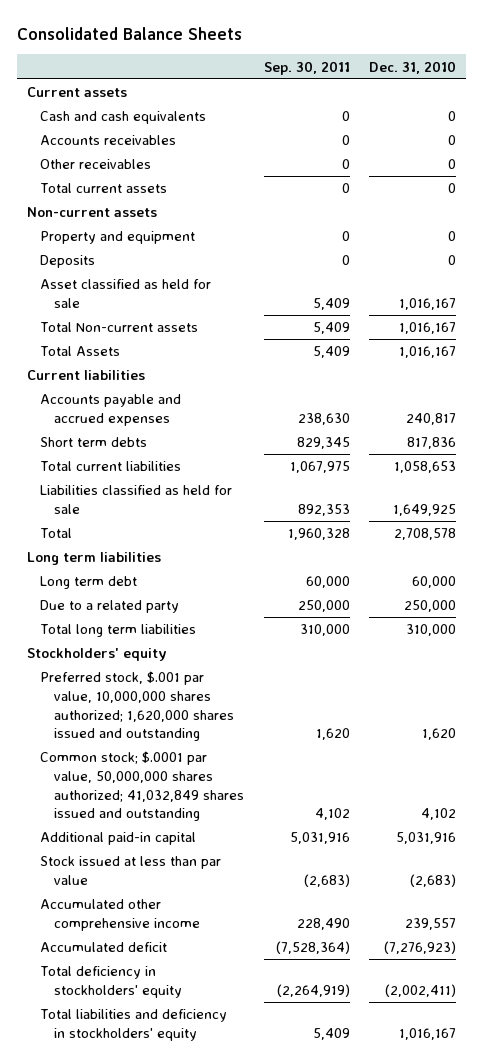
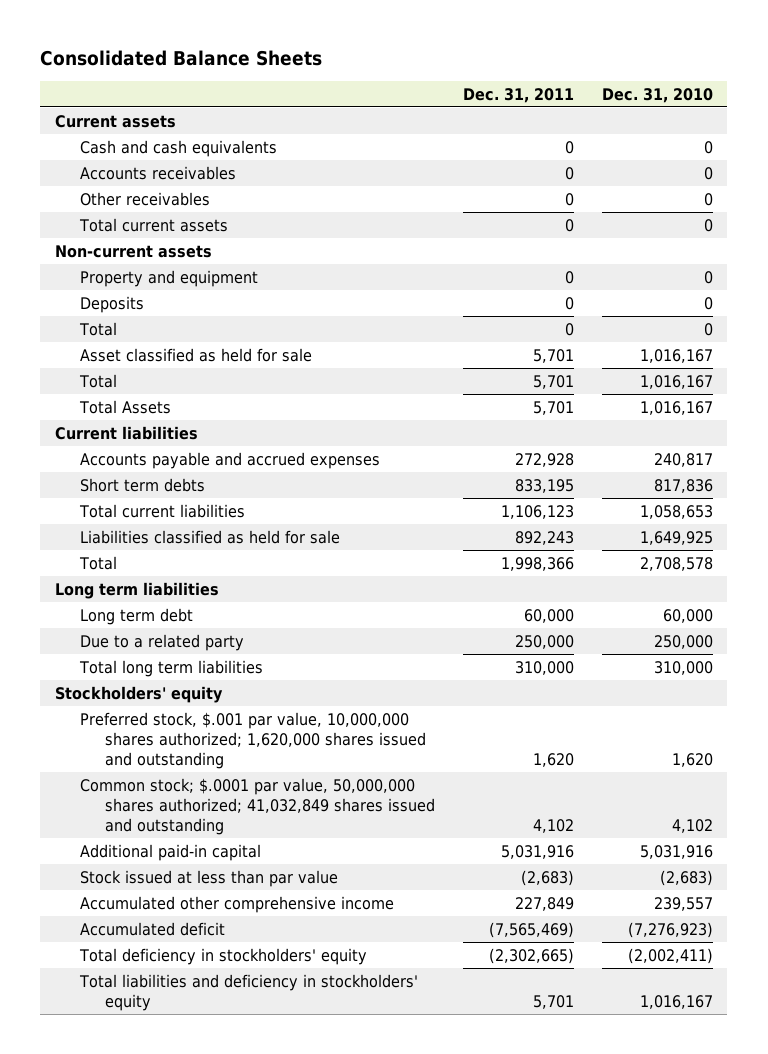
[263,60,350,75] Sep. 30, 2011 -> none
none -> [463,87,575,103] Dec. 31, 2011
none -> [78,321,117,336] Total
[40,322,199,333] Total Non-current assets -> [78,373,117,388] Total

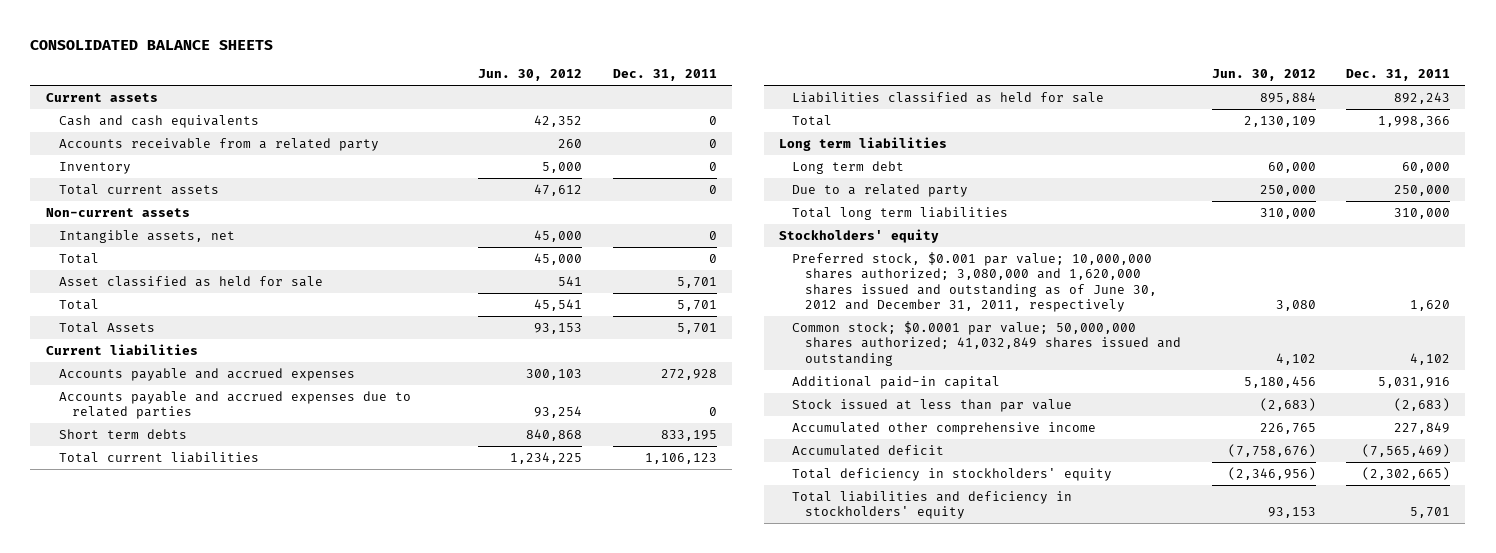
[40,50,323,67] Consolidated Balance Sheets -> [30,39,274,50] CONSOLIDATED BALANCE SHEETS
[602,87,714,103] Dec. 31, 2010 -> none
none -> [478,69,583,82] Jun. 30, 2012
[79,165,236,180] Accounts receivables -> none
[79,191,210,206] Other receivables -> none
none -> [58,137,379,151] Accounts receivable from a related party
none -> [58,161,131,174] Inventory
[79,269,258,287] Property and equipment -> none
[79,295,144,313] Deposits -> none
none -> [58,229,235,243] Intangible assets, net
none -> [58,390,411,420] Accounts payable and accrued expenses due to related parties
[79,711,426,769] Preferred stock, $.001 par value, 10,000,000 shares authorized; 1,620,000 shares issued and outstanding -> [791,251,1157,312] Preferred stock, $0.001 par value; 10,000,000 shares authorized; 3,080,000 and 1,620,000 shares issued and outstanding as of June 30, 2012 and December 31, 2011, respectively
[79,777,435,835] Common stock; $.0001 par value, 50,000,000 shares authorized; 41,032,849 shares issued and outstanding -> [791,320,1181,366] Common stock; $0.0001 par value; 50,000,000 shares authorized; 41,032,849 shares issued and outstanding

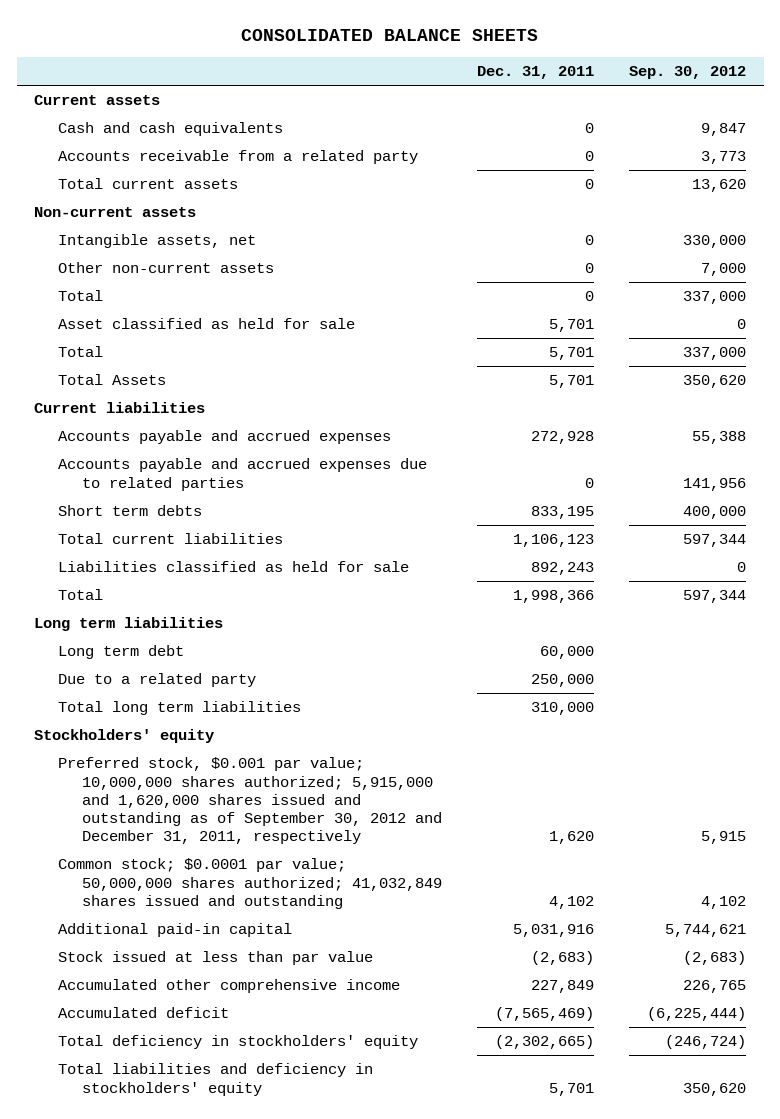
[478,69,583,82] Jun. 30, 2012 -> none
none -> [628,66,746,80] Sep. 30, 2012
[58,161,131,174] Inventory -> none
none -> [58,262,275,274] Other non-current assets
[791,251,1157,312] Preferred stock, $0.001 par value; 10,000,000 shares authorized; 3,080,000 and 1,620,000 shares issued and outstanding as of June 30, 2012 and December 31, 2011, respectively -> [58,757,442,844] Preferred stock, $0.001 par value; 10,000,000 shares authorized; 5,915,000 and 1,620,000 shares issued and outstanding as of September 30, 2012 and December 31, 2011, respectively

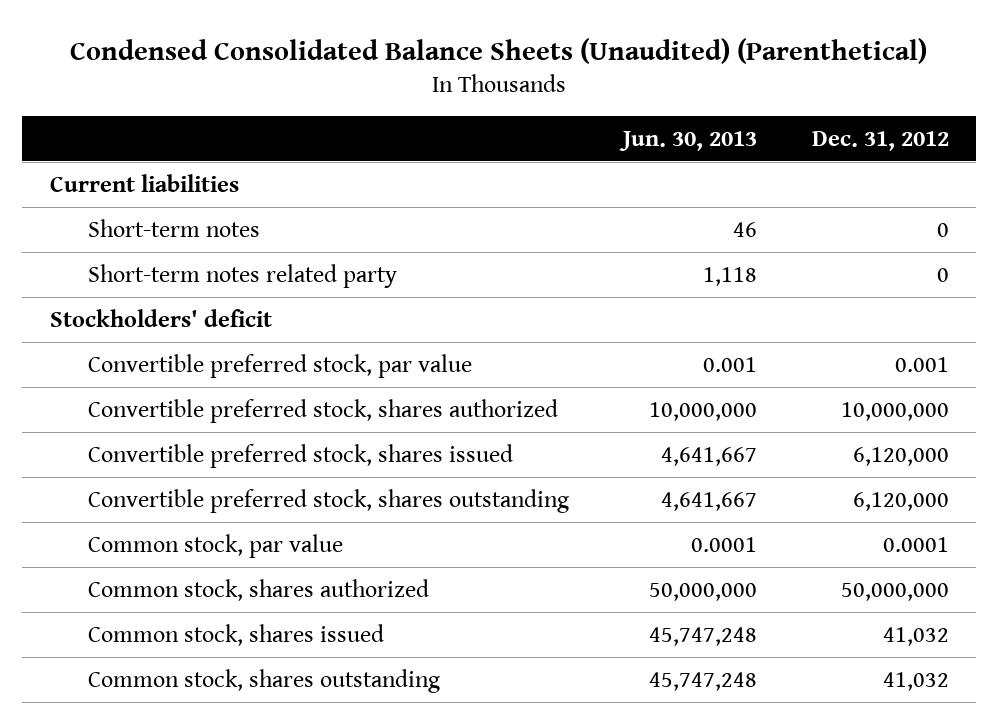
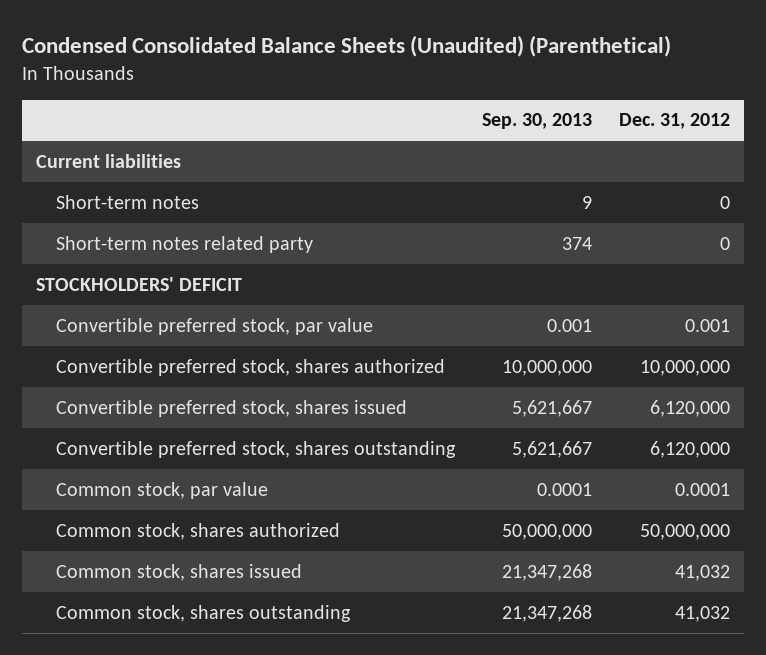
[619,130,758,151] Jun. 30, 2013 -> none
none -> [481,113,592,130] Sep. 30, 2013
[49,308,272,327] Stockholders' deficit -> [35,276,242,291] STOCKHOLDERS' DEFICIT

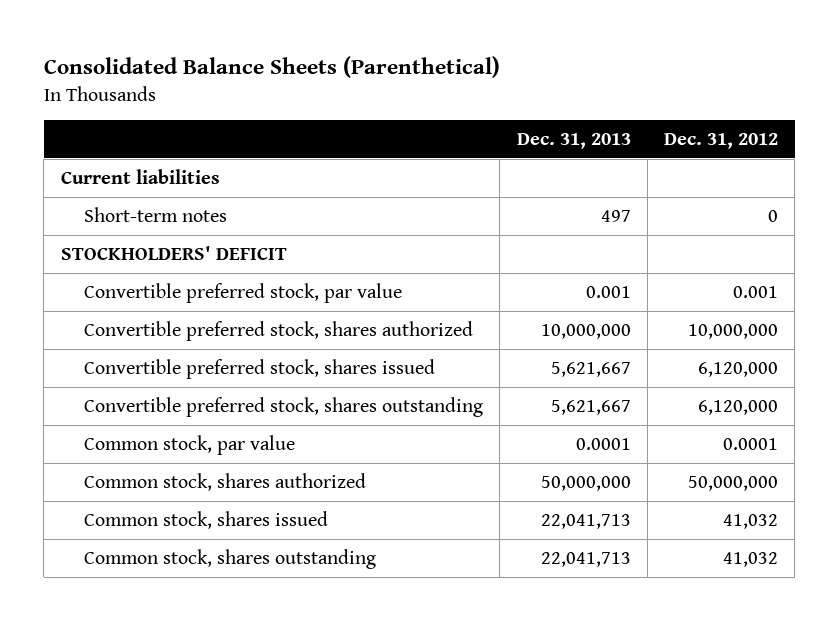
[22,34,672,57] Condensed Consolidated Balance Sheets (Unaudited) (Parenthetical) -> [43,56,500,79] Consolidated Balance Sheets (Parenthetical)
[481,113,592,130] Sep. 30, 2013 -> none
none -> [516,132,631,149] Dec. 31, 2013
[55,235,313,253] Short-term notes related party -> none

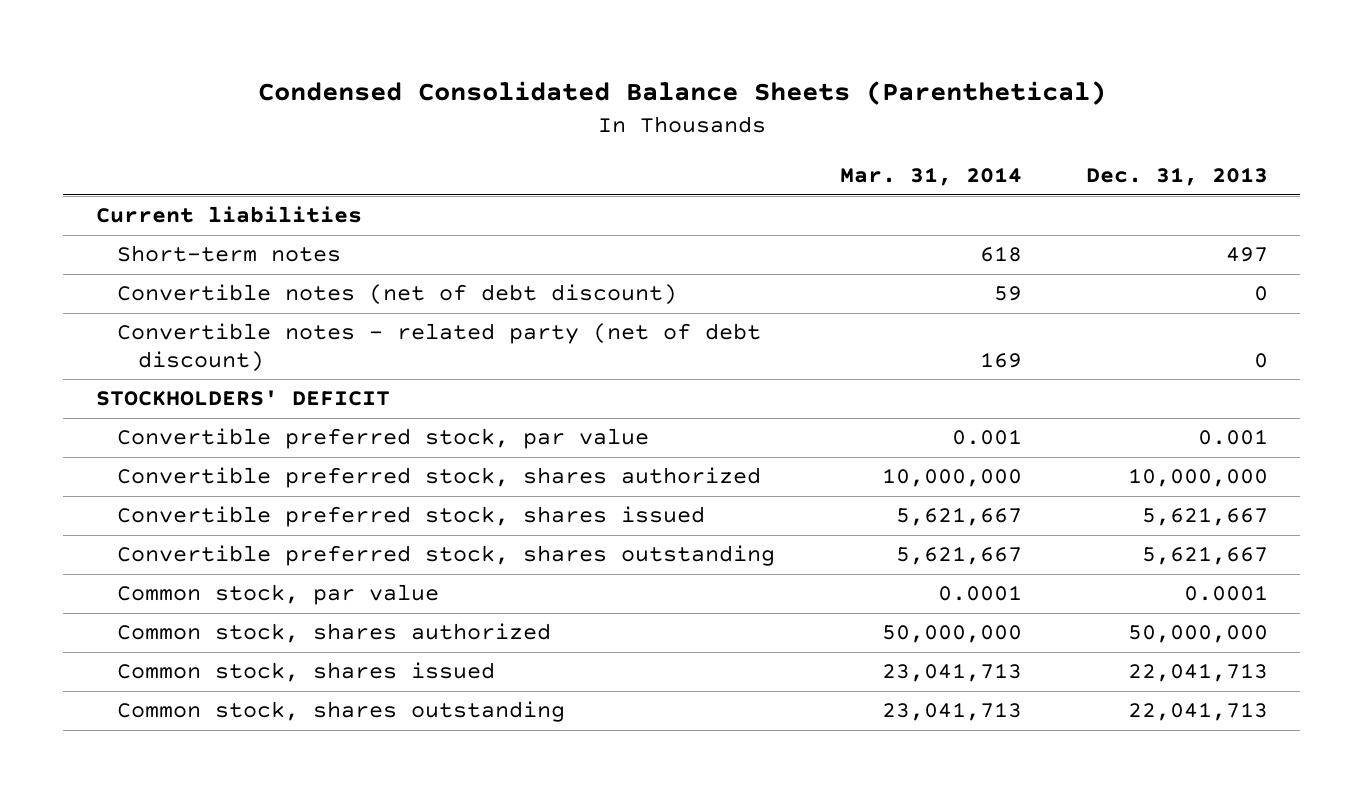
[43,56,500,79] Consolidated Balance Sheets (Parenthetical) -> [257,81,1106,106] Condensed Consolidated Balance Sheets (Parenthetical)
[664,132,779,149] Dec. 31, 2012 -> none
none -> [839,167,1022,187] Mar. 31, 2014
none -> [117,284,678,306] Convertible notes (net of debt discount)
none -> [117,323,762,372] Convertible notes - related party (net of debt discount)

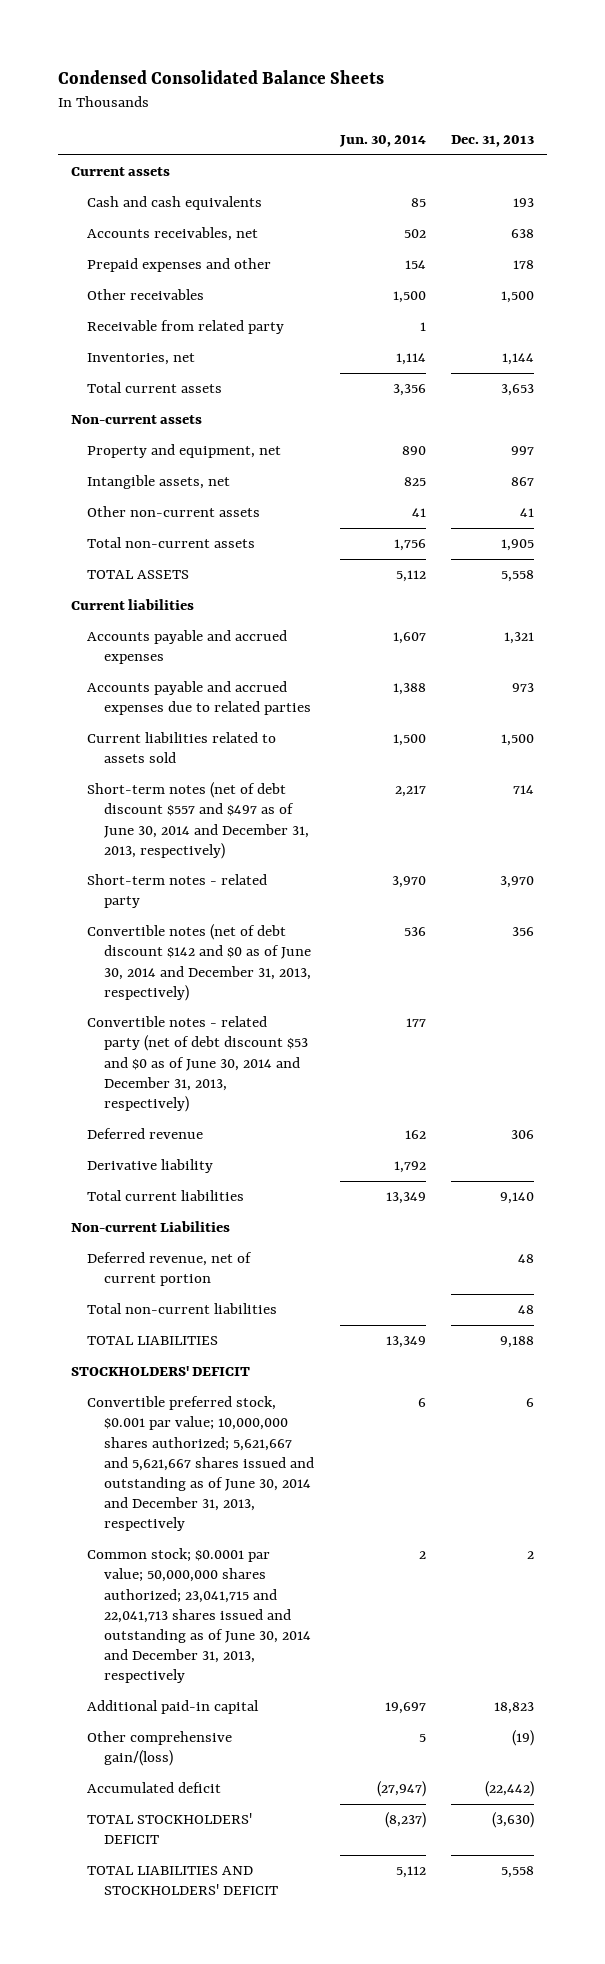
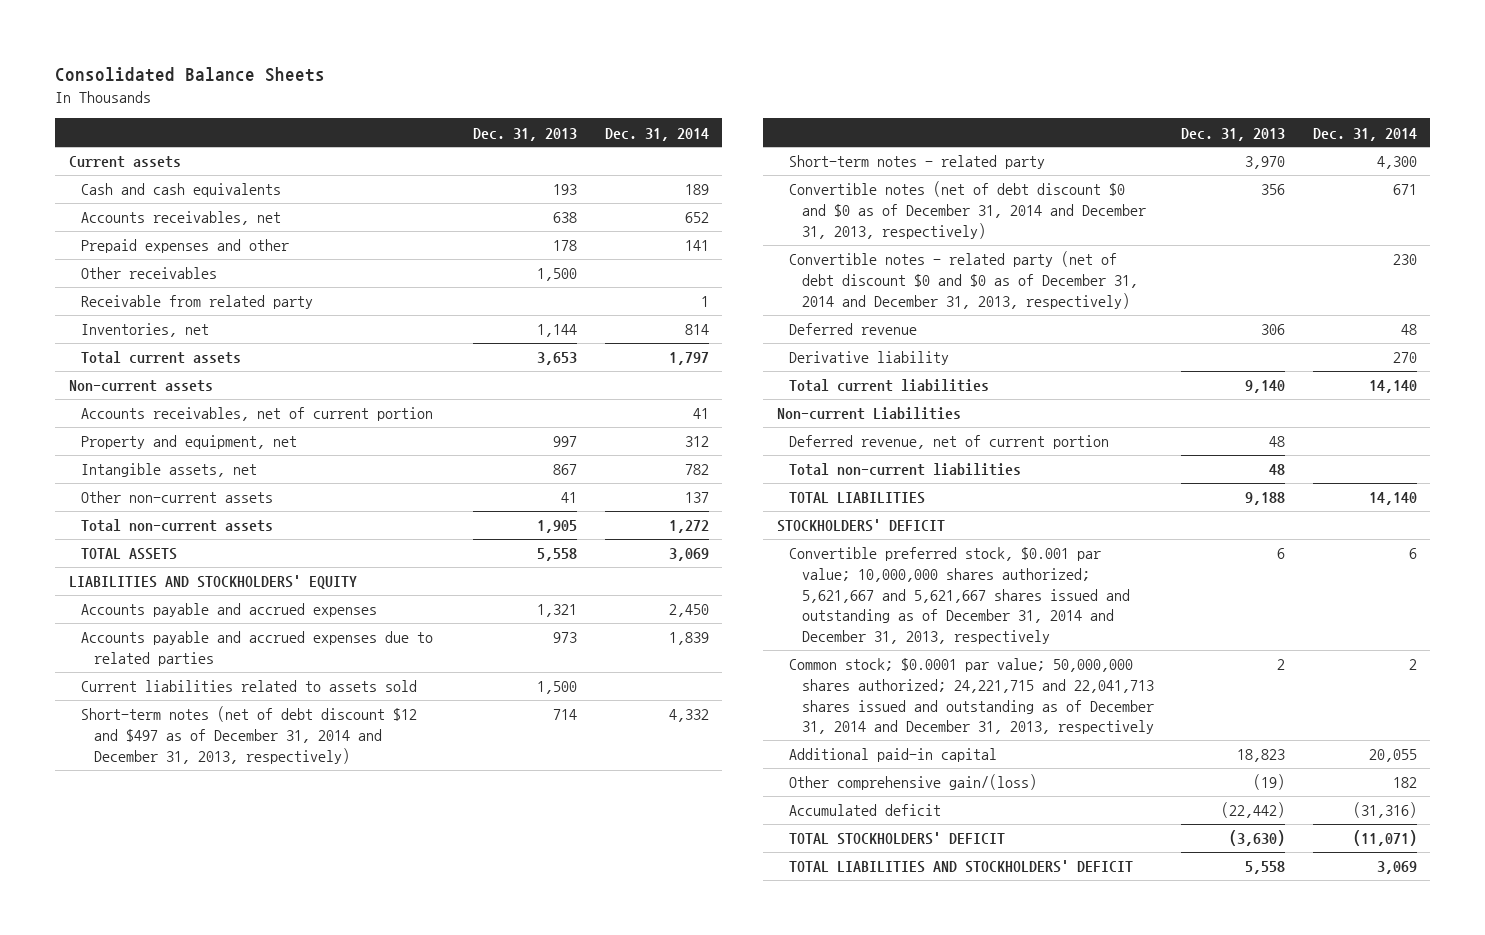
[57,69,384,84] Condensed Consolidated Balance Sheets -> [55,67,326,83] Consolidated Balance Sheets
[338,134,426,147] Jun. 30, 2014 -> none
none -> [604,127,709,141] Dec. 31, 2014
none -> [81,407,434,422] Accounts receivables, net of current portion
[70,599,194,611] Current liabilities -> none
none -> [68,575,357,590] LIABILITIES AND STOCKHOLDERS' EQUITY
[87,782,309,859] Short-term notes (net of debt discount $557 and $497 as of June 30, 2014 and December 31, 2013, respectively) -> [81,706,418,764] Short-term notes (net of debt discount $12 and $497 as of December 31, 2014 and December 31, 2013, respectively)
[87,924,311,1001] Convertible notes (net of debt discount $142 and $0 as of June 30, 2014 and December 31, 2013, respectively) -> [789,181,1146,239] Convertible notes (net of debt discount $0 and $0 as of December 31, 2014 and December 31, 2013, respectively)
[87,1016,308,1112] Convertible notes - related party (net of debt discount $53 and $0 as of June 30, 2014 and December 31, 2013, respectively) -> [789,251,1138,309] Convertible notes - related party (net of debt discount $0 and $0 as of December 31, 2014 and December 31, 2013, respectively)
[87,1396,314,1532] Convertible preferred stock, $0.001 par value; 10,000,000 shares authorized; 5,621,667 and 5,621,667 shares issued and outstanding as of June 30, 2014 and December 31, 2013, respectively -> [789,547,1130,645] Convertible preferred stock, $0.001 par value; 10,000,000 shares authorized; 5,621,667 and 5,621,667 shares issued and outstanding as of December 31, 2014 and December 31, 2013, respectively
[87,1548,311,1684] Common stock; $0.0001 par value; 50,000,000 shares authorized; 23,041,715 and 22,041,713 shares issued and outstanding as of June 30, 2014 and December 31, 2013, respectively -> [789,658,1154,735] Common stock; $0.0001 par value; 50,000,000 shares authorized; 24,221,715 and 22,041,713 shares issued and outstanding as of December 31, 2014 and December 31, 2013, respectively

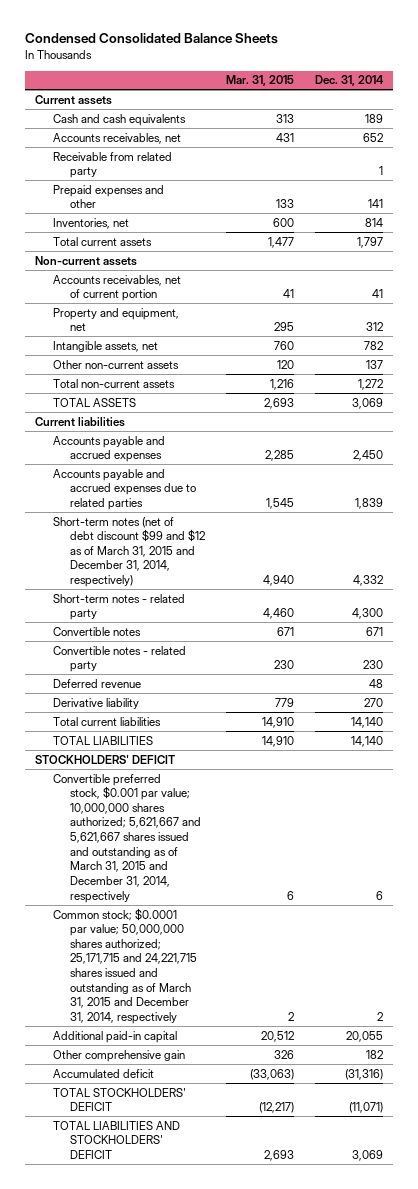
[55,67,326,83] Consolidated Balance Sheets -> [25,33,279,45] Condensed Consolidated Balance Sheets
[473,127,578,141] Dec. 31, 2013 -> none
none -> [225,75,294,87] Mar. 31, 2015
[81,267,218,280] Other receivables -> none
[81,239,290,254] Prepaid expenses and other -> [52,184,164,209] Prepaid expenses and other
[68,575,357,590] LIABILITIES AND STOCKHOLDERS' EQUITY -> none
none -> [35,416,126,427] Current liabilities
[81,680,418,693] Current liabilities related to assets sold -> none
[81,706,418,764] Short-term notes (net of debt discount $12 and $497 as of December 31, 2014 and December 31, 2013, respectively) -> [52,516,206,588] Short-term notes (net of debt discount $99 and $12 as of March 31, 2015 and December 31, 2014, respectively)
[789,251,1138,309] Convertible notes - related party (net of debt discount $0 and $0 as of December 31, 2014 and December 31, 2013, respectively) -> none
[789,181,1146,239] Convertible notes (net of debt discount $0 and $0 as of December 31, 2014 and December 31, 2013, respectively) -> [52,626,141,636] Convertible notes
none -> [52,645,186,673] Convertible notes - related party
[776,407,961,421] Non-current Liabilities -> none
[789,435,1110,450] Deferred revenue, net of current portion -> none
[789,463,1022,477] Total non-current liabilities -> none
[789,547,1130,645] Convertible preferred stock, $0.001 par value; 10,000,000 shares authorized; 5,621,667 and 5,621,667 shares issued and outstanding as of December 31, 2014 and December 31, 2013, respectively -> [52,773,202,903] Convertible preferred stock, $0.001 par value; 10,000,000 shares authorized; 5,621,667 and 5,621,667 shares issued and outstanding as of March 31, 2015 and December 31, 2014, respectively
[789,658,1154,735] Common stock; $0.0001 par value; 50,000,000 shares authorized; 24,221,715 and 22,041,713 shares issued and outstanding as of December 31, 2014 and December 31, 2013, respectively -> [52,907,198,1024] Common stock; $0.0001 par value; 50,000,000 shares authorized; 25,171,715 and 24,221,715 shares issued and outstanding as of March 31, 2015 and December 31, 2014, respectively
[789,774,1038,791] Other comprehensive gain/(loss) -> [52,1049,185,1062] Other comprehensive gain

